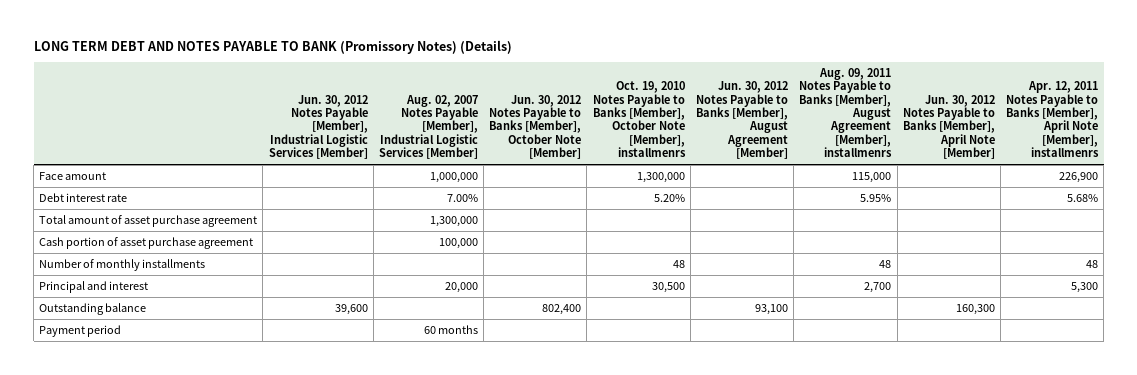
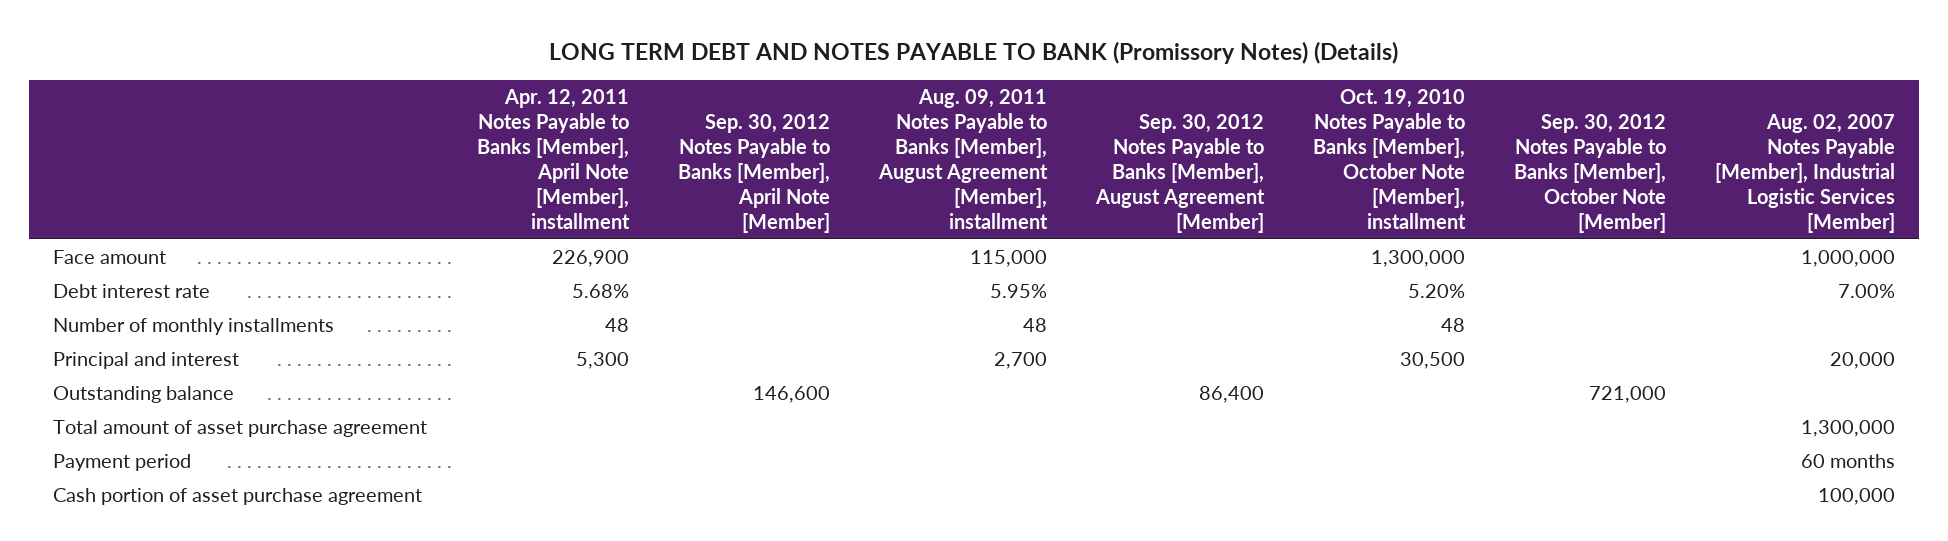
[268,94,368,160] Jun. 30, 2012 Notes Payable [Member], Industrial Logistic Services [Member] -> none
[489,94,582,160] Jun. 30, 2012 Notes Payable to Banks [Member], October Note [Member] -> none
[592,81,686,158] Oct. 19, 2010 Notes Payable to Banks [Member], October Note [Member], installmenrs -> none
[695,81,788,160] Jun. 30, 2012 Notes Payable to Banks [Member], August Agreement [Member] -> none
[799,67,893,158] Aug. 09, 2011 Notes Payable to Banks [Member], August Agreement [Member], installmenrs -> none
[902,94,995,160] Jun. 30, 2012 Notes Payable to Banks [Member], April Note [Member] -> none
[1006,81,1100,158] Apr. 12, 2011 Notes Payable to Banks [Member], April Note [Member], installmenrs -> none
none -> [476,89,630,229] Apr. 12, 2011 Notes Payable to Banks [Member], April Note [Member], installment
none -> [677,114,830,233] Sep. 30, 2012 Notes Payable to Banks [Member], April Note [Member]
none -> [877,89,1048,229] Aug. 09, 2011 Notes Payable to Banks [Member], August Agreement [Member], installment
none -> [1094,114,1265,233] Sep. 30, 2012 Notes Payable to Banks [Member], August Agreement [Member]
none -> [1312,89,1466,229] Oct. 19, 2010 Notes Payable to Banks [Member], October Note [Member], installment
none -> [1513,114,1666,233] Sep. 30, 2012 Notes Payable to Banks [Member], October Note [Member]
[39,214,258,227] Total amount of asset purchase agreement -> [53,420,428,438] Total amount of asset purchase agreement
[39,236,254,249] Cash portion of asset purchase agreement -> [53,488,423,506] Cash portion of asset purchase agreement

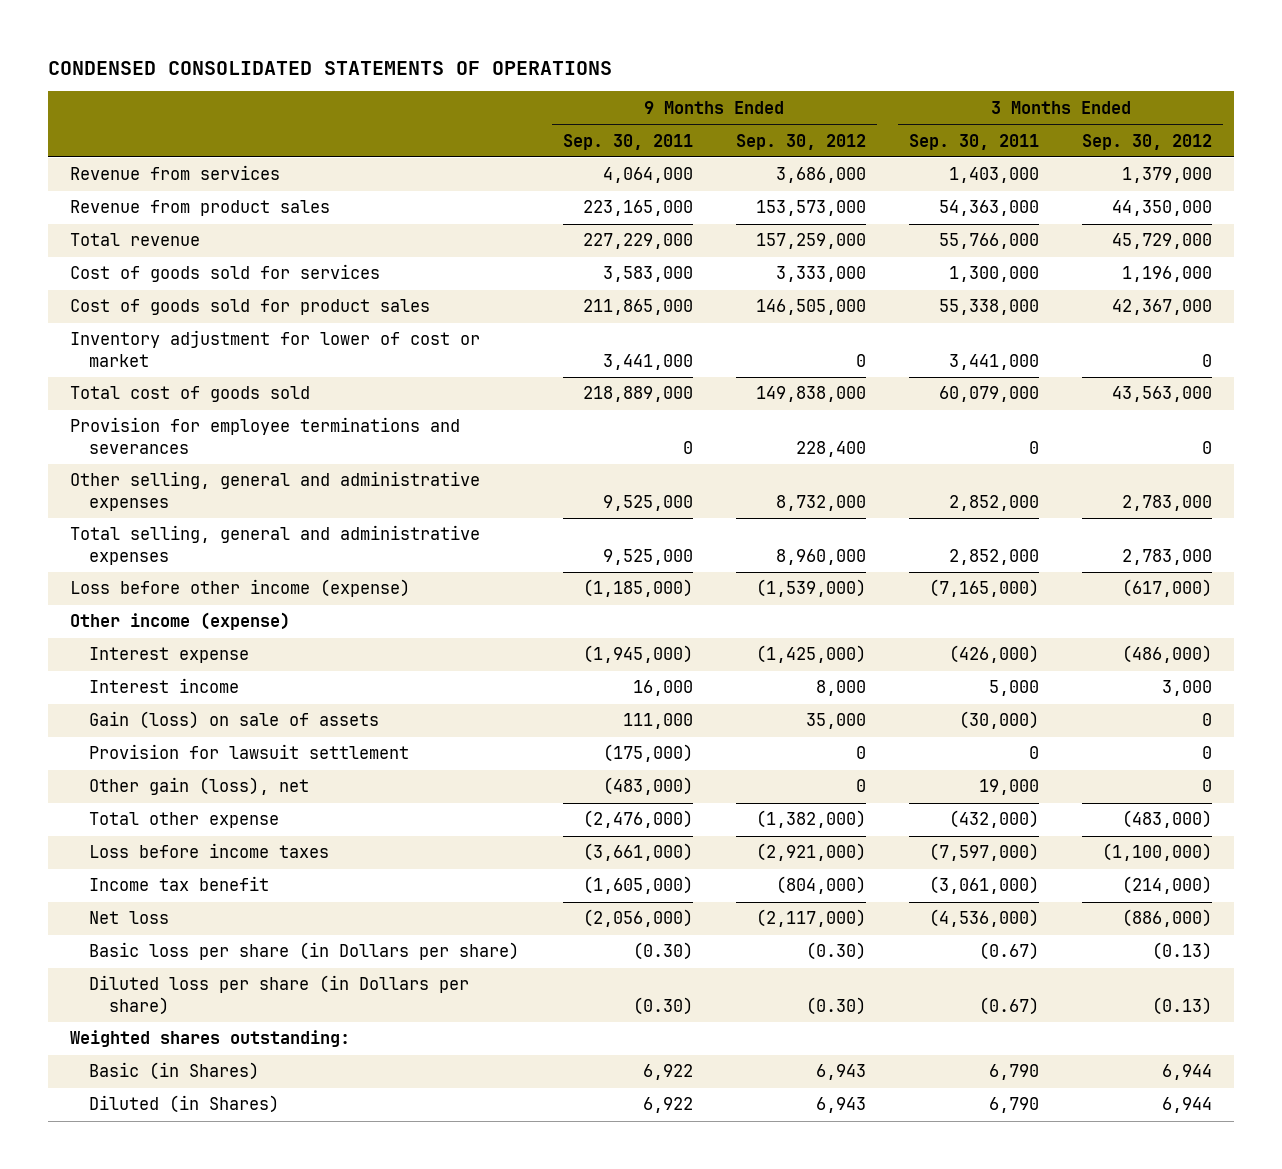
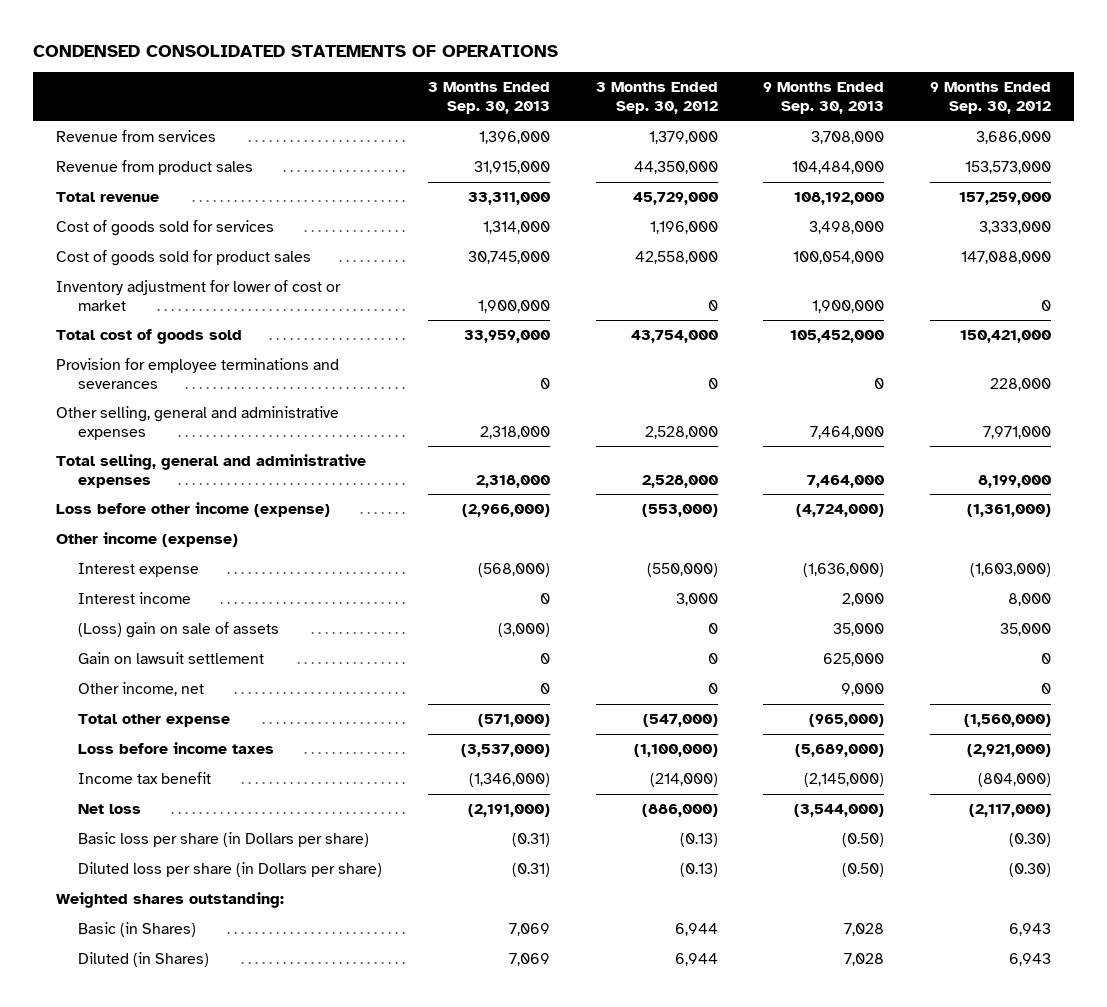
[562,133,693,150] Sep. 30, 2011 -> none
[909,133,1040,150] Sep. 30, 2011 -> none
none -> [428,82,551,114] 3 Months Ended Sep. 30, 2013
none -> [763,82,885,114] 9 Months Ended Sep. 30, 2013
[755,299,866,316] 146,505,000 -> [960,251,1051,265] 147,088,000
[1112,299,1213,316] 42,367,000 -> [634,251,718,265] 42,558,000
[755,386,866,403] 149,838,000 -> [959,330,1051,344] 150,421,000
[1112,386,1213,403] 43,563,000 -> [630,330,718,344] 43,754,000
[795,440,866,457] 228,400 -> [989,377,1051,391] 228,000
[775,494,866,511] 8,732,000 -> [982,425,1051,439] 7,971,000
[1122,494,1213,511] 2,783,000 -> [644,425,718,439] 2,528,000
[775,548,866,565] 8,960,000 -> [977,474,1051,488] 8,199,000
[1122,548,1213,565] 2,783,000 -> [641,474,718,488] 2,528,000
[755,579,866,598] (1,539,000) -> [966,504,1051,518] (1,361,000)
[1122,579,1213,598] (617,000) -> [641,504,718,518] (553,000)
[755,645,866,664] (1,425,000) -> [969,563,1051,578] (1,603,000)
[1122,645,1213,664] (486,000) -> [646,563,718,578] (550,000)
[89,744,410,760] Provision for lawsuit settlement -> none
[89,711,380,730] Gain (loss) on sale of assets -> [78,622,280,639] (Loss) gain on sale of assets
none -> [78,652,265,665] Gain on lawsuit settlement
[89,777,310,796] Other gain (loss), net -> [78,682,205,697] Other income, net
[755,810,866,829] (1,382,000) -> [963,714,1051,728] (1,560,000)
[1122,810,1213,829] (483,000) -> [642,714,718,728] (547,000)

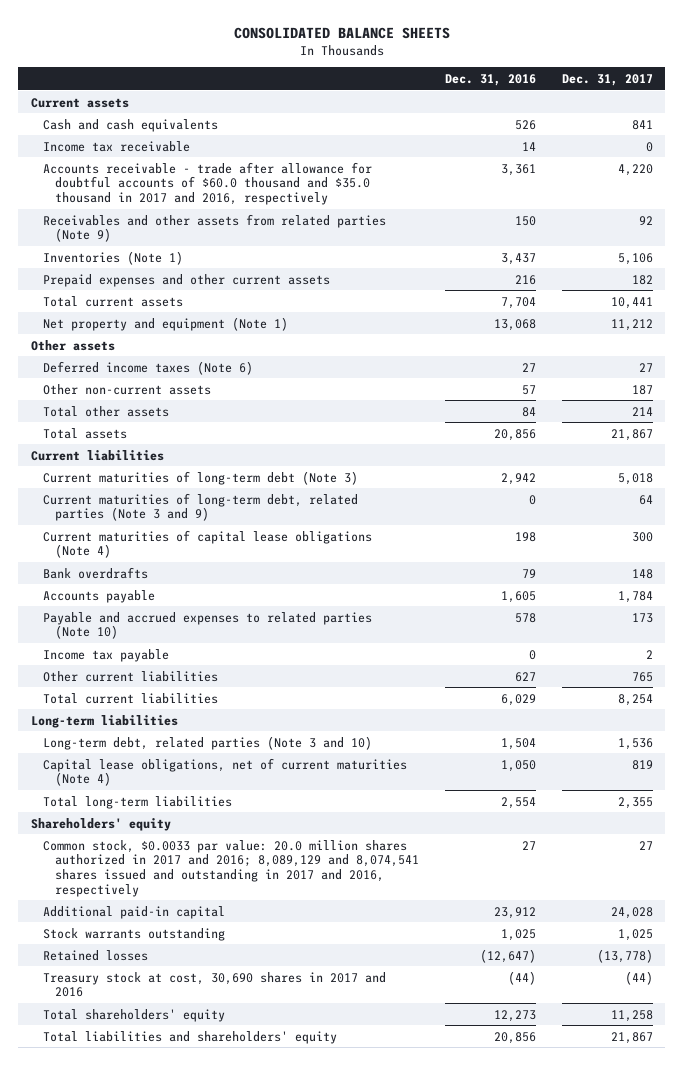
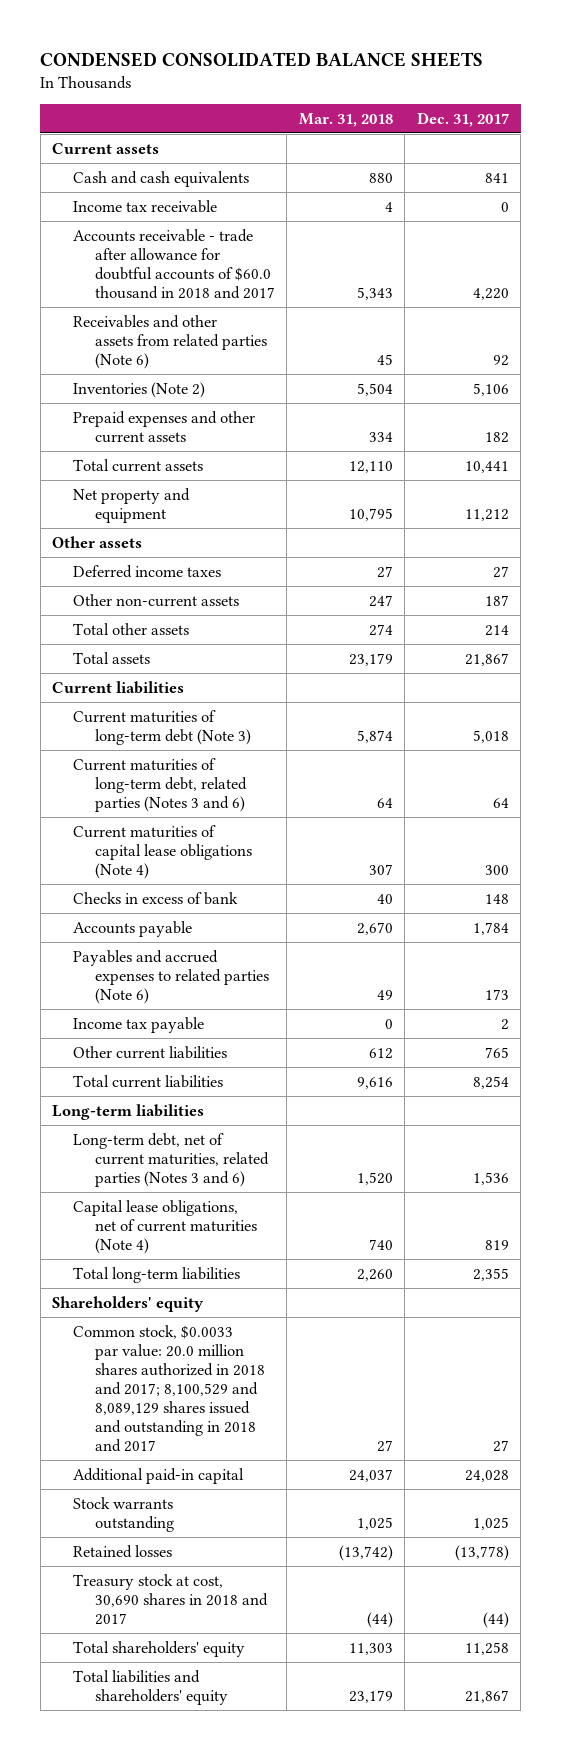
[233,26,450,39] CONSOLIDATED BALANCE SHEETS -> [40,51,484,67] CONDENSED CONSOLIDATED BALANCE SHEETS
[444,73,536,86] Dec. 31, 2016 -> none
none -> [298,112,393,127] Mar. 31, 2018
[42,161,372,205] Accounts receivable - trade after allowance for doubtful accounts of $60.0 thousand and $35.0 thousand in 2017 and 2016, respectively -> [73,228,275,299] Accounts receivable - trade after allowance for doubtful accounts of $60.0 thousand in 2018 and 2017
[42,213,386,243] Receivables and other assets from related parties (Note 9) -> [73,314,267,369] Receivables and other assets from related parties (Note 6)
[42,250,183,265] Inventories (Note 1) -> [73,381,206,398] Inventories (Note 2)
[42,316,288,331] Net property and equipment (Note 1) -> [73,487,191,523] Net property and equipment
[42,360,253,375] Deferred income taxes (Note 6) -> [73,564,222,578] Deferred income taxes
[42,492,358,522] Current maturities of long-term debt, related parties (Note 3 and 9) -> [73,757,247,812] Current maturities of long-term debt, related parties (Notes 3 and 6)
[42,566,148,579] Bank overdrafts -> [73,891,239,905] Checks in excess of bank
[42,611,372,640] Payable and accrued expenses to related parties (Note 10) -> [73,949,269,1004] Payables and accrued expenses to related parties (Note 6)
[42,735,372,750] Long-term debt, related parties (Note 3 and 10) -> [73,1132,269,1187] Long-term debt, net of current maturities, related parties (Notes 3 and 6)
[42,839,420,897] Common stock, $0.0033 par value: 20.0 million shares authorized in 2017 and 2016; 8,089,129 and 8,074,541 shares issued and outstanding in 2017 and 2016, respectively -> [73,1324,265,1452] Common stock, $0.0033 par value: 20.0 million shares authorized in 2018 and 2017; 8,100,529 and 8,089,129 shares issued and outstanding in 2018 and 2017
[42,971,386,998] Treasury stock at cost, 30,690 shares in 2017 and 2016 -> [73,1573,268,1625] Treasury stock at cost, 30,690 shares in 2018 and 2017

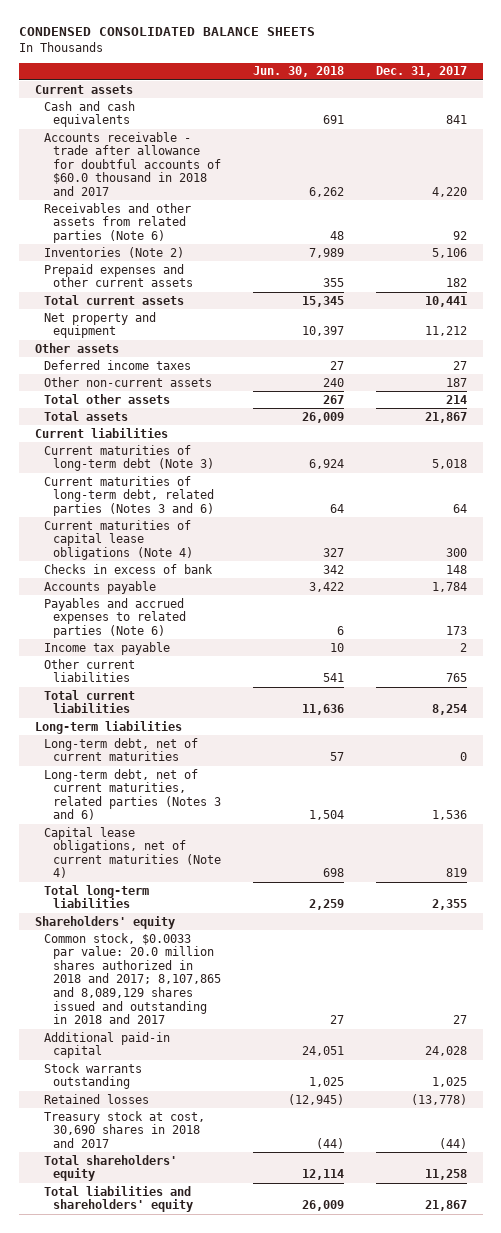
[298,112,393,127] Mar. 31, 2018 -> none
none -> [252,66,344,78] Jun. 30, 2018
[73,199,218,213] Income tax receivable -> none
none -> [43,737,198,762] Long-term debt, net of current maturities
[73,1324,265,1452] Common stock, $0.0033 par value: 20.0 million shares authorized in 2018 and 2017; 8,100,529 and 8,089,129 shares issued and outstanding in 2018 and 2017 -> [43,932,221,1025] Common stock, $0.0033 par value: 20.0 million shares authorized in 2018 and 2017; 8,107,865 and 8,089,129 shares issued and outstanding in 2018 and 2017

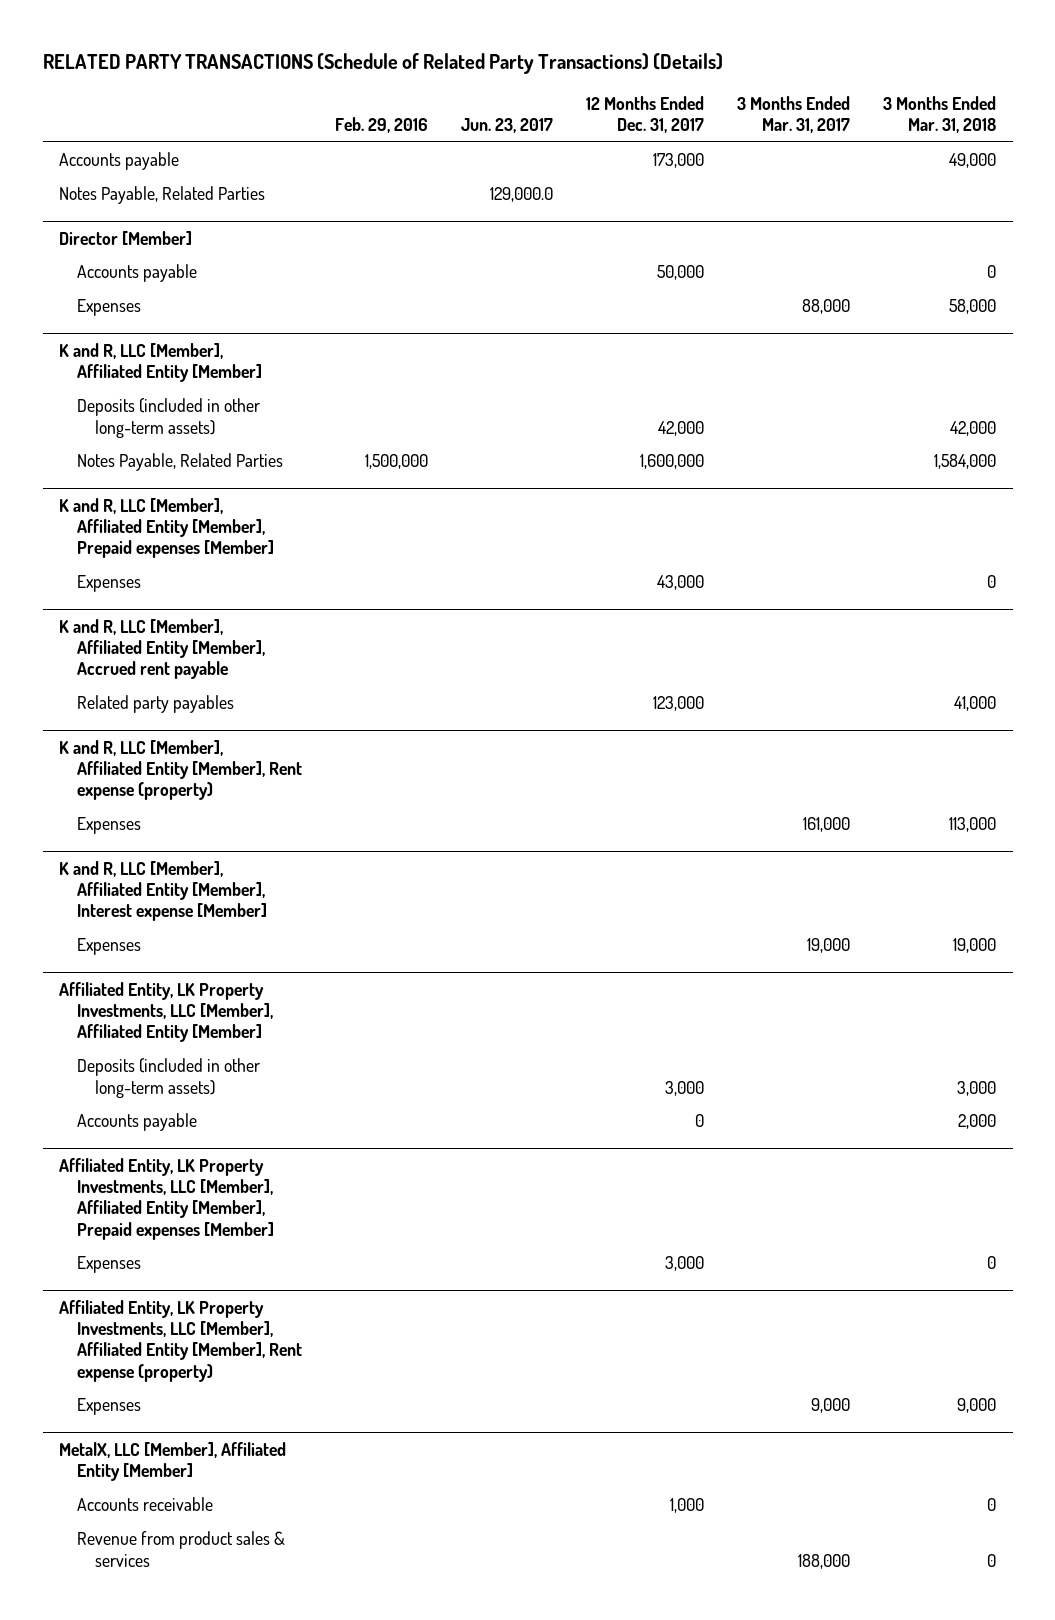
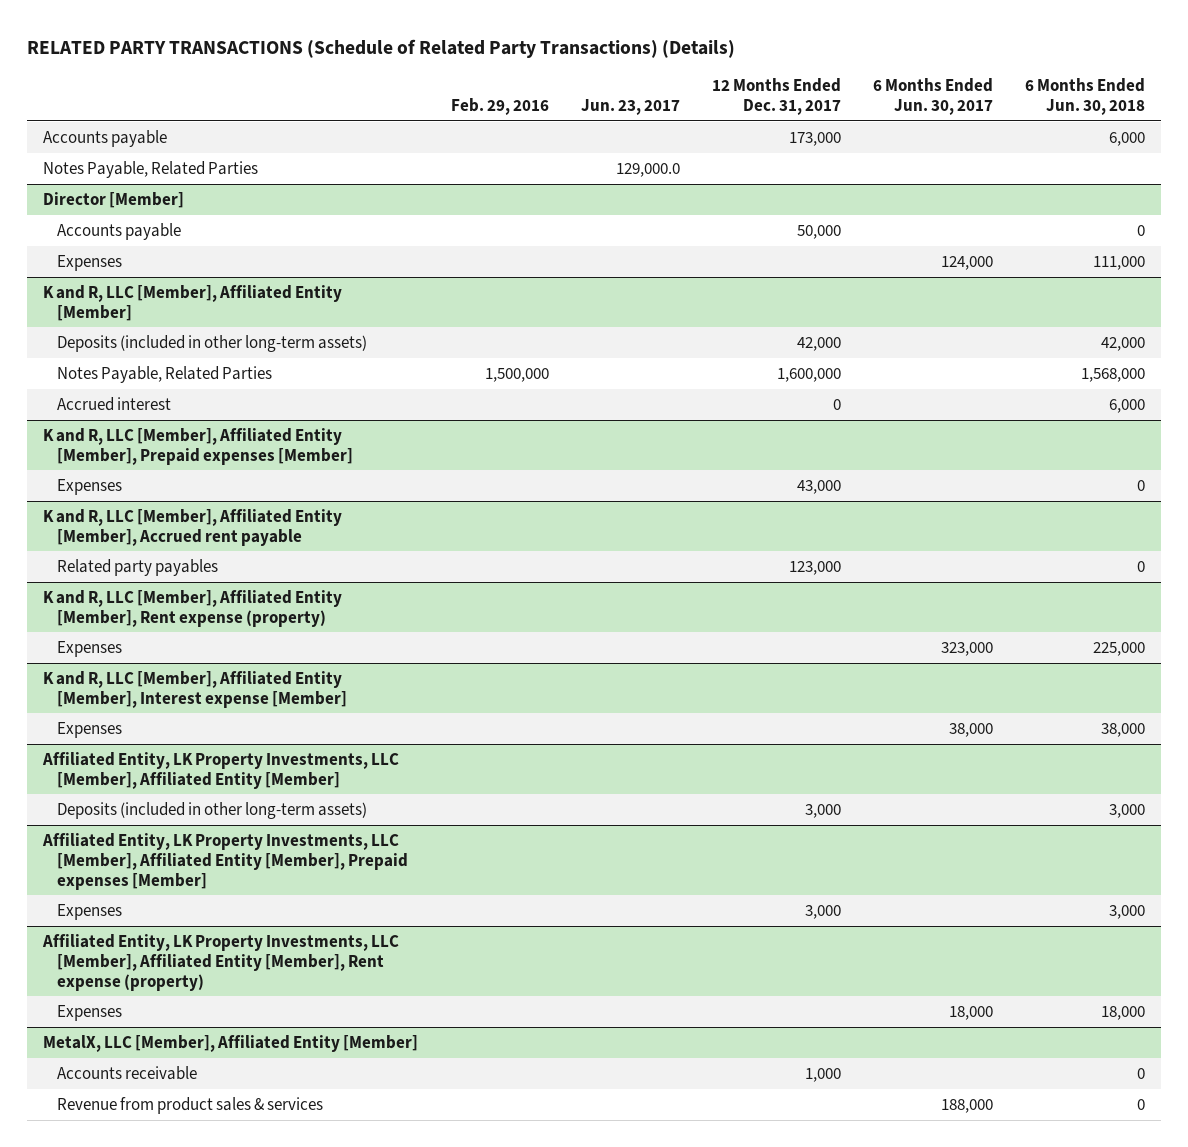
[737,95,851,134] 3 Months Ended Mar. 31, 2017 -> none
[883,95,997,134] 3 Months Ended Mar. 31, 2018 -> none
none -> [872,78,993,116] 6 Months Ended Jun. 30, 2017
none -> [1025,78,1146,116] 6 Months Ended Jun. 30, 2018
none -> [56,396,171,411] Accrued interest
[77,1113,198,1132] Accounts payable -> none

